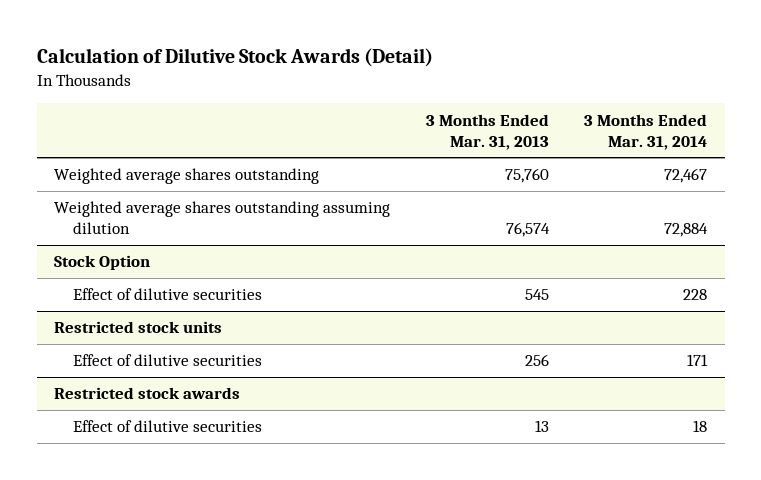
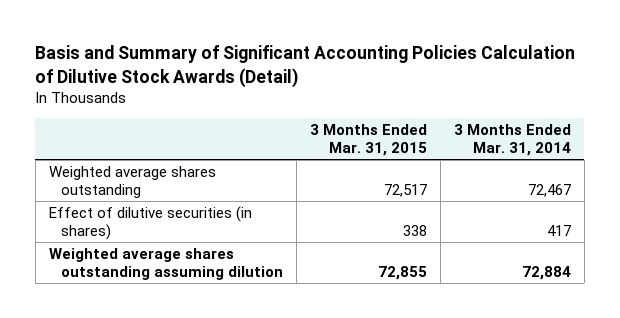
[36,48,433,68] Calculation of Dilutive Stock Awards (Detail) -> [35,44,576,88] Basis and Summary of Significant Accounting Policies Calculation of Dilutive Stock Awards (Detail)
[425,113,549,150] 3 Months Ended Mar. 31, 2013 -> none
none -> [309,124,427,157] 3 Months Ended Mar. 31, 2015
none -> [48,205,252,240] Effect of dilutive securities (in shares)
[54,255,151,271] Stock Option -> none
[72,288,262,301] Effect of dilutive securities -> none
[54,321,223,334] Restricted stock units -> none
[72,354,262,367] Effect of dilutive securities -> none
[54,387,241,400] Restricted stock awards -> none
[72,420,262,433] Effect of dilutive securities -> none

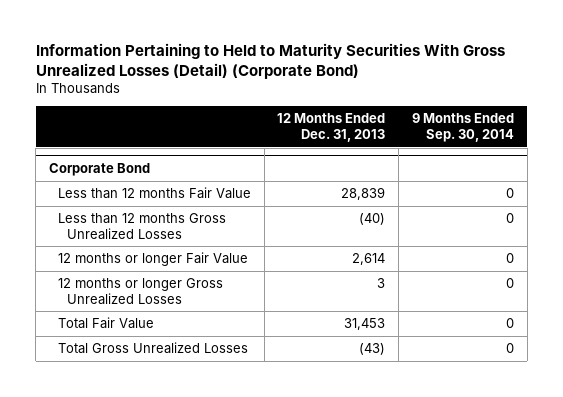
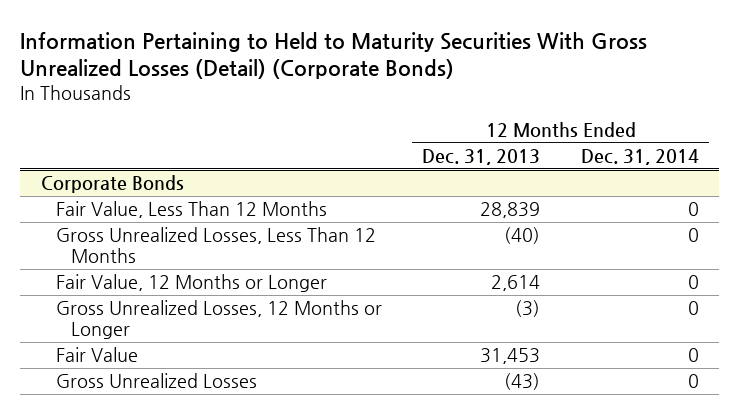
[35,42,505,79] Information Pertaining to Held to Maturity Securities With Gross Unrealized Losses (Detail) (Corporate Bond) -> [20,31,648,80] Information Pertaining to Held to Maturity Securities With Gross Unrealized Losses (Detail) (Corporate Bonds)
[411,113,514,143] 9 Months Ended Sep. 30, 2014 -> none
none -> [581,149,700,166] Dec. 31, 2014
[48,162,150,176] Corporate Bond -> [40,175,184,194] Corporate Bonds
[57,187,251,200] Less than 12 months Fair Value -> [55,201,327,219] Fair Value, Less Than 12 Months
[57,213,226,240] Less than 12 months Gross Unrealized Losses -> [55,227,376,264] Gross Unrealized Losses, Less Than 12 Months
[57,252,248,267] 12 months or longer Fair Value -> [55,274,327,293] Fair Value, 12 Months or Longer
[57,278,223,305] 12 months or longer Gross Unrealized Losses -> [55,300,382,340] Gross Unrealized Losses, 12 Months or Longer
[377,278,386,289] 3 -> [515,300,541,318] (3)
[57,317,154,330] Total Fair Value -> [55,347,138,363] Fair Value
[57,342,248,355] Total Gross Unrealized Losses -> [55,373,257,389] Gross Unrealized Losses

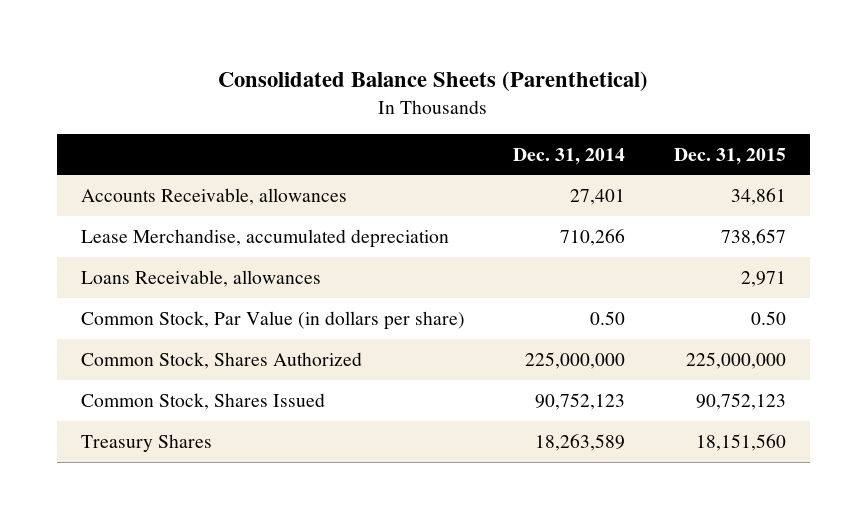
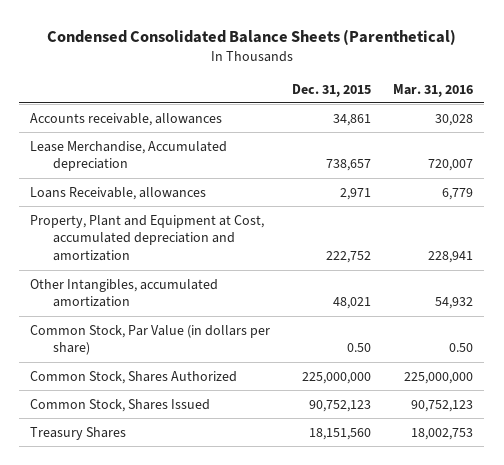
[218,71,649,92] Consolidated Balance Sheets (Parenthetical) -> [46,28,456,45] Condensed Consolidated Balance Sheets (Parenthetical)
[513,147,626,165] Dec. 31, 2014 -> none
none -> [393,83,474,97] Mar. 31, 2016
[81,187,348,205] Accounts Receivable, allowances -> [30,112,223,126] Accounts receivable, allowances
[81,228,450,248] Lease Merchandise, accumulated depreciation -> [30,140,228,172] Lease Merchandise, Accumulated depreciation
none -> [30,214,265,262] Property, Plant and Equipment at Cost, accumulated depreciation and amortization
none -> [30,278,219,308] Other Intangibles, accumulated amortization

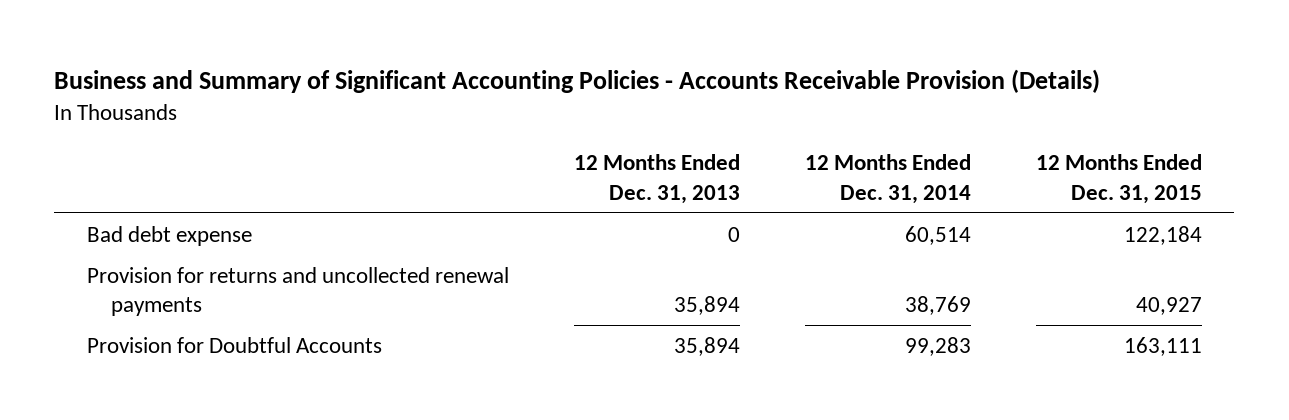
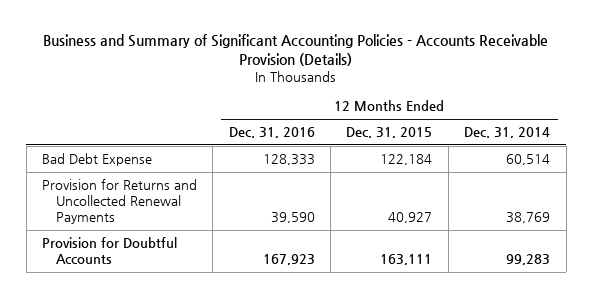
[573,154,740,204] 12 Months Ended Dec. 31, 2013 -> none
none -> [228,127,315,139] Dec. 31, 2016
[86,225,252,246] Bad debt expense -> [41,153,152,167] Bad Debt Expense
[86,266,509,317] Provision for returns and uncollected renewal payments -> [41,179,197,225] Provision for Returns and Uncollected Renewal Payments

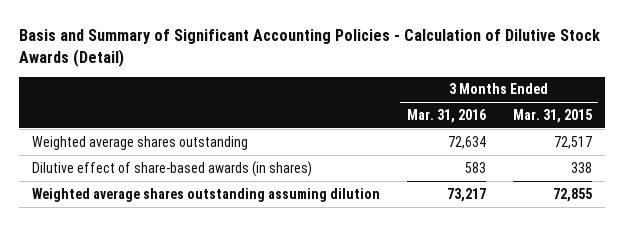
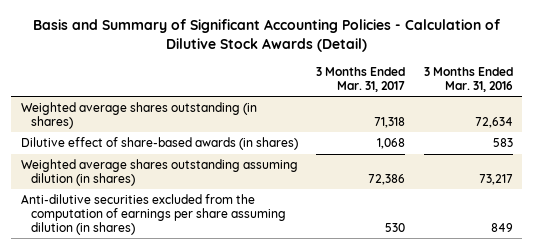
[512,108,592,123] Mar. 31, 2015 -> none
none -> [316,67,406,92] 3 Months Ended Mar. 31, 2017
[32,135,249,150] Weighted average shares outstanding -> [20,102,257,130] Weighted average shares outstanding (in shares)
[32,187,381,202] Weighted average shares outstanding assuming dilution -> [20,159,298,187] Weighted average shares outstanding assuming dilution (in shares)
none -> [20,194,286,235] Anti-dilutive securities excluded from the computation of earnings per share assuming dilution (in shares)

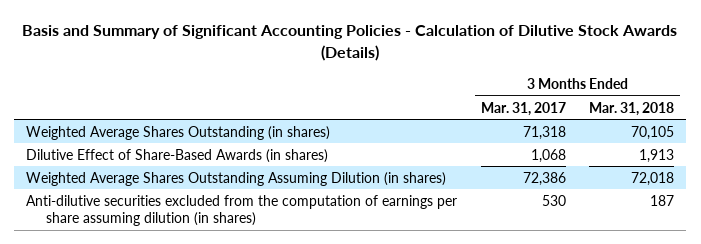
[32,19,501,52] Basis and Summary of Significant Accounting Policies - Calculation of Dilutive Stock Awards (Detail) -> [22,25,678,62] Basis and Summary of Significant Accounting Policies - Calculation of Dilutive Stock Awards (Details)
[423,67,513,92] 3 Months Ended Mar. 31, 2016 -> none
none -> [589,101,675,116] Mar. 31, 2018
[20,102,257,130] Weighted average shares outstanding (in shares) -> [26,125,331,140] Weighted Average Shares Outstanding (in shares)
[20,137,298,151] Dilutive effect of share-based awards (in shares) -> [26,148,329,163] Dilutive Effect of Share-Based Awards (in shares)
[20,159,298,187] Weighted average shares outstanding assuming dilution (in shares) -> [26,171,447,186] Weighted Average Shares Outstanding Assuming Dilution (in shares)

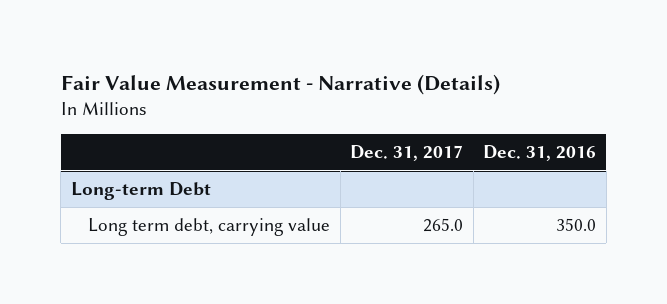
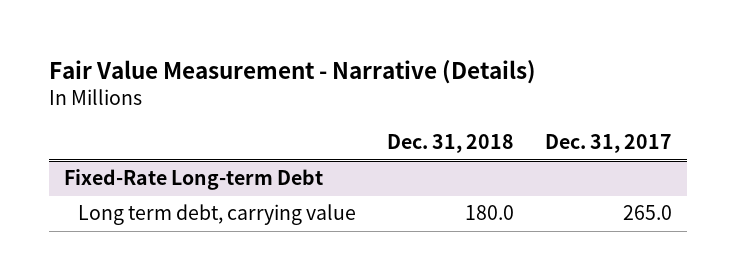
[483,145,597,162] Dec. 31, 2016 -> none
none -> [386,134,514,154] Dec. 31, 2018
[70,181,211,200] Long-term Debt -> [64,169,324,191] Fixed-Rate Long-term Debt

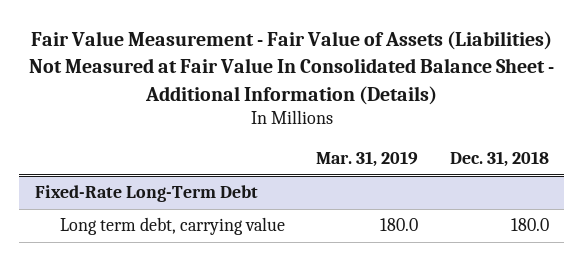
[48,60,536,85] Fair Value Measurement - Narrative (Details) -> [28,31,554,105] Fair Value Measurement - Fair Value of Assets (Liabilities) Not Measured at Fair Value In Consolidated Balance Sheet - Additional Information (Details)
[544,134,672,154] Dec. 31, 2017 -> none
none -> [316,151,419,168] Mar. 31, 2019
[64,169,324,191] Fixed-Rate Long-term Debt -> [34,185,258,203] Fixed-Rate Long-Term Debt

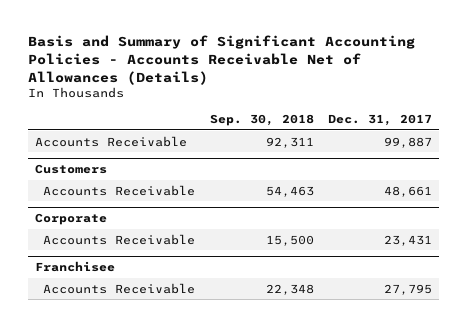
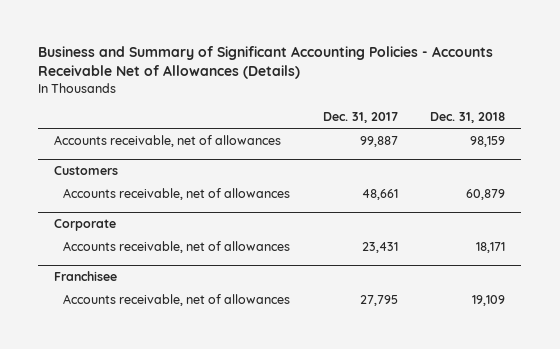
[28,34,416,85] Basis and Summary of Significant Accounting Policies - Accounts Receivable Net of Allowances (Details) -> [38,46,494,80] Business and Summary of Significant Accounting Policies - Accounts Receivable Net of Allowances (Details)
[209,114,314,127] Sep. 30, 2018 -> none
none -> [430,112,506,124] Dec. 31, 2018
[35,135,188,147] Accounts Receivable -> [54,134,282,147] Accounts receivable, net of allowances
[43,184,196,196] Accounts Receivable -> [63,187,291,200] Accounts receivable, net of allowances
[43,233,196,245] Accounts Receivable -> [63,240,291,253] Accounts receivable, net of allowances
[43,282,196,294] Accounts Receivable -> [63,293,291,306] Accounts receivable, net of allowances

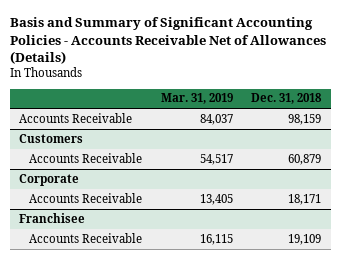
[38,46,494,80] Business and Summary of Significant Accounting Policies - Accounts Receivable Net of Allowances (Details) -> [9,17,326,65] Basis and Summary of Significant Accounting Policies - Accounts Receivable Net of Allowances (Details)
[322,112,398,124] Dec. 31, 2017 -> none
none -> [160,93,233,105] Mar. 31, 2019
[54,134,282,147] Accounts receivable, net of allowances -> [18,112,132,123] Accounts Receivable
[63,187,291,200] Accounts receivable, net of allowances -> [29,152,143,163] Accounts Receivable
[63,240,291,253] Accounts receivable, net of allowances -> [29,192,143,203] Accounts Receivable
[63,293,291,306] Accounts receivable, net of allowances -> [29,232,143,243] Accounts Receivable

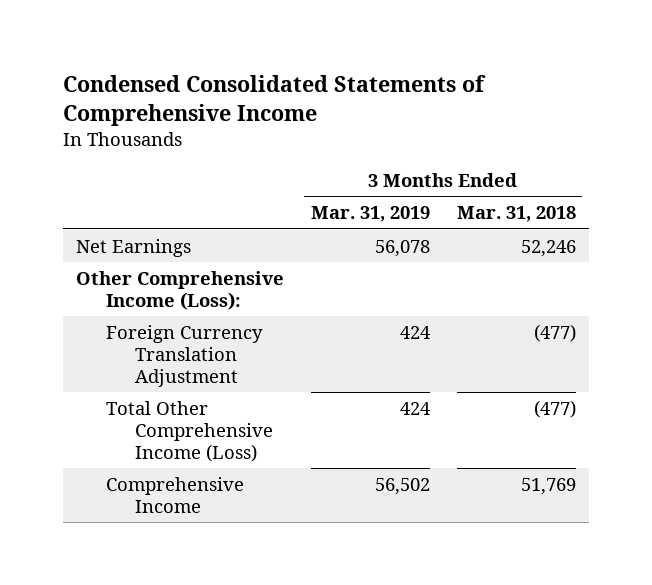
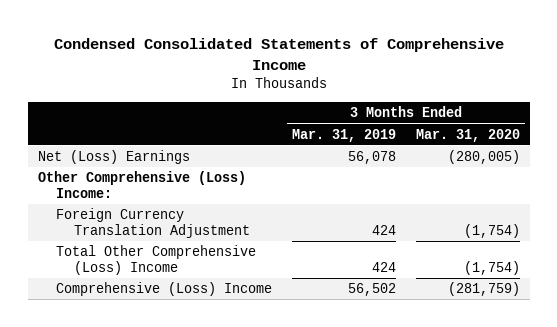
[456,206,576,223] Mar. 31, 2018 -> none
none -> [415,128,520,142] Mar. 31, 2020
[76,238,192,257] Net Earnings -> [37,150,190,165] Net (Loss) Earnings
[76,270,285,310] Other Comprehensive Income (Loss): -> [37,171,246,198] Other Comprehensive (Loss) Income:
[105,400,274,462] Total Other Comprehensive Income (Loss) -> [55,245,256,275] Total Other Comprehensive (Loss) Income
[105,476,244,513] Comprehensive Income -> [55,282,272,297] Comprehensive (Loss) Income

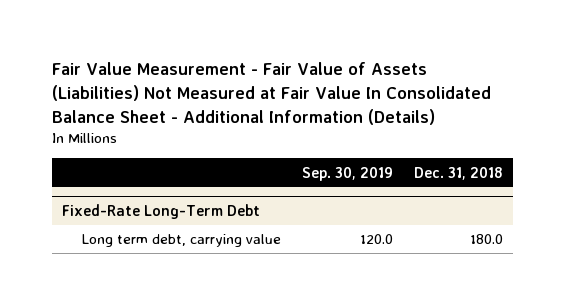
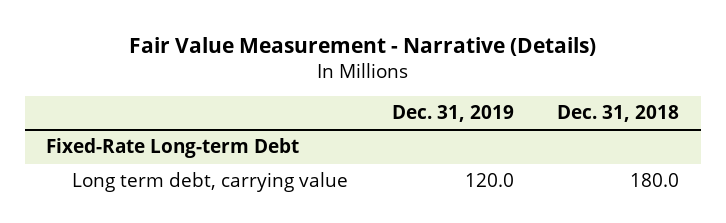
[51,62,491,125] Fair Value Measurement - Fair Value of Assets (Liabilities) Not Measured at Fair Value In Consolidated Balance Sheet - Additional Information (Details) -> [128,36,596,56] Fair Value Measurement - Narrative (Details)
[301,166,393,181] Sep. 30, 2019 -> none
none -> [391,105,514,123] Dec. 31, 2019
[62,204,261,220] Fixed-Rate Long-Term Debt -> [46,138,300,159] Fixed-Rate Long-term Debt

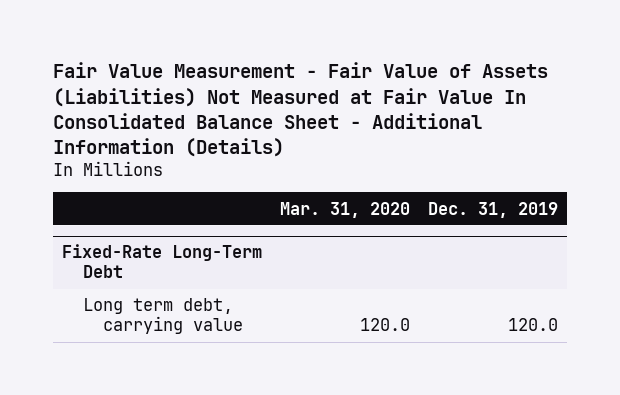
[128,36,596,56] Fair Value Measurement - Narrative (Details) -> [52,62,548,158] Fair Value Measurement - Fair Value of Assets (Liabilities) Not Measured at Fair Value In Consolidated Balance Sheet - Additional Information (Details)
[557,105,680,123] Dec. 31, 2018 -> none
none -> [280,201,411,218] Mar. 31, 2020
[46,138,300,159] Fixed-Rate Long-term Debt -> [61,244,262,279] Fixed-Rate Long-Term Debt

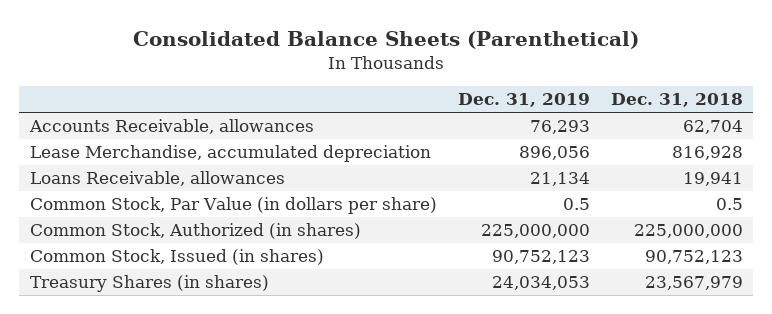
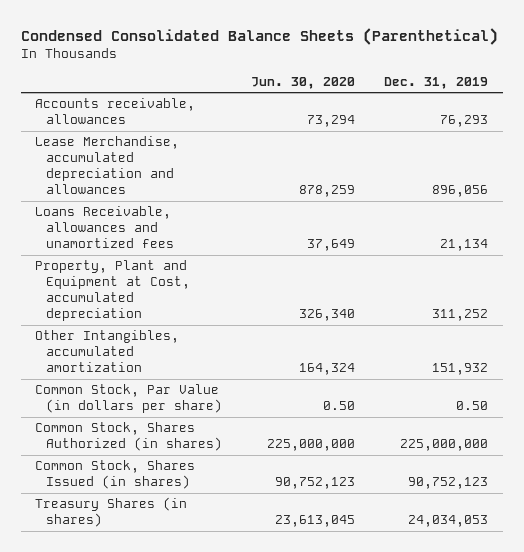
[133,30,640,49] Consolidated Balance Sheets (Parenthetical) -> [20,27,498,45] Condensed Consolidated Balance Sheets (Parenthetical)
[610,93,743,108] Dec. 31, 2018 -> none
none -> [251,76,356,89] Jun. 30, 2020
[28,119,314,135] Accounts Receivable, allowances -> [35,98,196,125] Accounts receivable, allowances
[29,145,431,163] Lease Merchandise, accumulated depreciation -> [35,136,180,195] Lease Merchandise, accumulated depreciation and allowances
[29,171,285,187] Loans Receivable, allowances -> [35,206,174,249] Loans Receivable, allowances and unamortized fees
none -> [35,260,190,322] Property, Plant and Equipment at Cost, accumulated depreciation
none -> [35,330,180,373] Other Intangibles, accumulated amortization
[562,198,590,211] 0.5 -> [456,401,489,411] 0.50
[29,223,361,240] Common Stock, Authorized (in shares) -> [35,422,222,452] Common Stock, Shares Authorized (in shares)
[29,249,324,266] Common Stock, Issued (in shares) -> [35,460,196,490] Common Stock, Shares Issued (in shares)

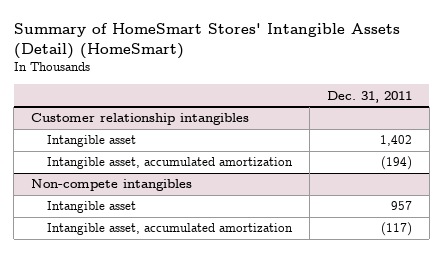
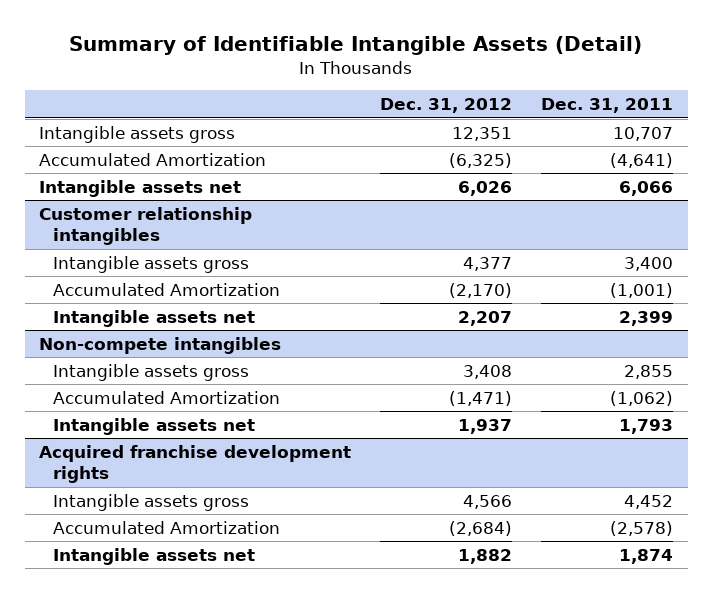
[13,22,400,59] Summary of HomeSmart Stores' Intangible Assets (Detail) (HomeSmart) -> [69,35,643,55] Summary of Identifiable Intangible Assets (Detail)
none -> [380,98,513,114] Dec. 31, 2012
none -> [39,125,236,143] Intangible assets gross
none -> [39,152,267,166] Accumulated Amortization
none -> [39,179,242,197] Intangible assets net
[47,135,137,148] Intangible asset -> [53,255,250,273] Intangible assets gross
[379,135,412,147] 1,402 -> [624,256,674,271] 3,400
[47,157,294,170] Intangible asset, accumulated amortization -> [53,282,281,296] Accumulated Amortization
[380,156,412,171] (194) -> [610,282,674,298] (1,001)
none -> [53,309,256,327] Intangible assets net
[47,201,137,214] Intangible asset -> [53,363,250,381] Intangible assets gross
[390,201,412,211] 957 -> [624,364,674,379] 2,855
[47,223,294,236] Intangible asset, accumulated amortization -> [53,390,281,404] Accumulated Amortization
[380,222,412,237] (117) -> [610,390,674,406] (1,062)
none -> [53,417,256,435] Intangible assets net
none -> [39,444,352,484] Acquired franchise development rights
none -> [53,493,250,511] Intangible assets gross
none -> [53,520,281,534] Accumulated Amortization
none -> [53,547,256,565] Intangible assets net

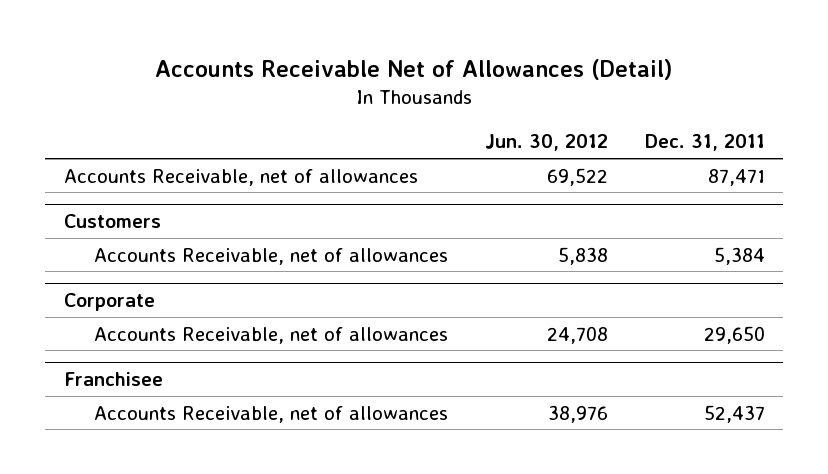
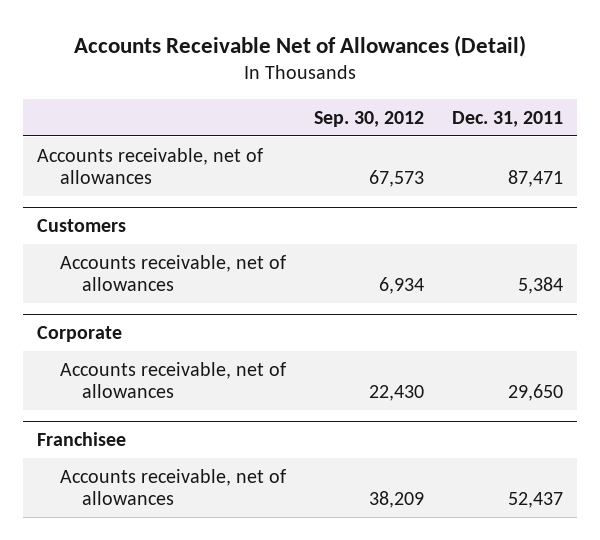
[484,134,608,152] Jun. 30, 2012 -> none
none -> [313,110,424,127] Sep. 30, 2012
[63,168,418,186] Accounts Receivable, net of allowances -> [37,147,264,185] Accounts receivable, net of allowances
[94,247,449,265] Accounts Receivable, net of allowances -> [59,254,286,292] Accounts receivable, net of allowances
[94,326,449,344] Accounts Receivable, net of allowances -> [59,361,286,399] Accounts receivable, net of allowances
[94,405,449,423] Accounts Receivable, net of allowances -> [59,468,286,506] Accounts receivable, net of allowances

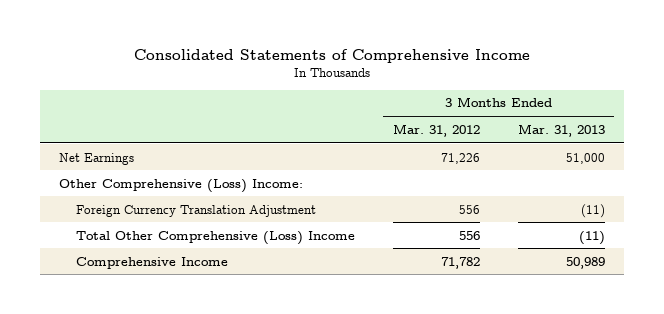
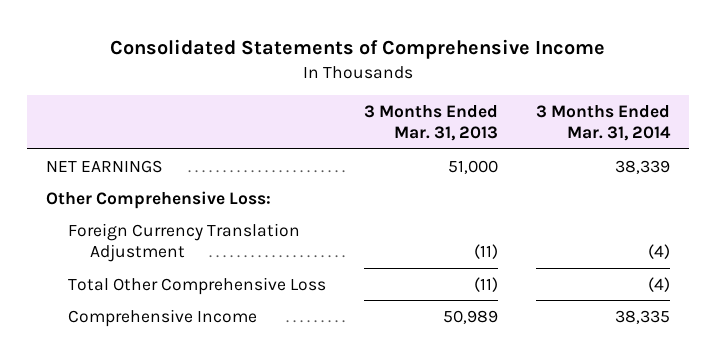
[392,123,480,137] Mar. 31, 2012 -> none
none -> [535,104,671,142] 3 Months Ended Mar. 31, 2014
[59,152,135,165] Net Earnings -> [46,159,164,173] NET EARNINGS
[59,178,304,193] Other Comprehensive (Loss) Income: -> [46,190,272,209] Other Comprehensive Loss:
[76,230,356,245] Total Other Comprehensive (Loss) Income -> [67,276,326,295] Total Other Comprehensive Loss

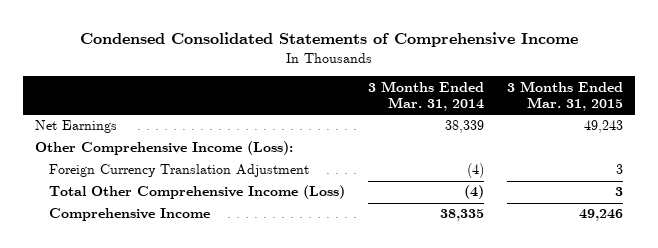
[109,39,605,60] Consolidated Statements of Comprehensive Income -> [80,32,579,48] Condensed Consolidated Statements of Comprehensive Income
[363,104,498,142] 3 Months Ended Mar. 31, 2013 -> none
none -> [507,80,624,111] 3 Months Ended Mar. 31, 2015
[46,159,164,173] NET EARNINGS -> [35,120,118,134] Net Earnings
[46,190,272,209] Other Comprehensive Loss: -> [35,141,294,156] Other Comprehensive Income (Loss):
[67,276,326,295] Total Other Comprehensive Loss -> [48,185,345,200] Total Other Comprehensive Income (Loss)

